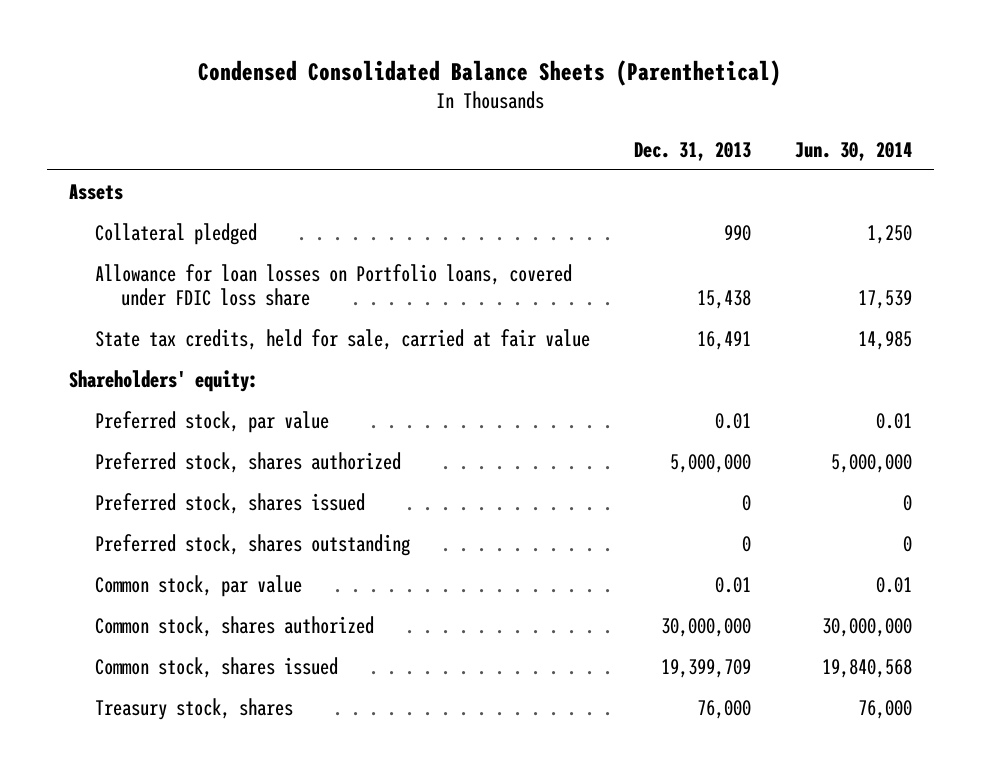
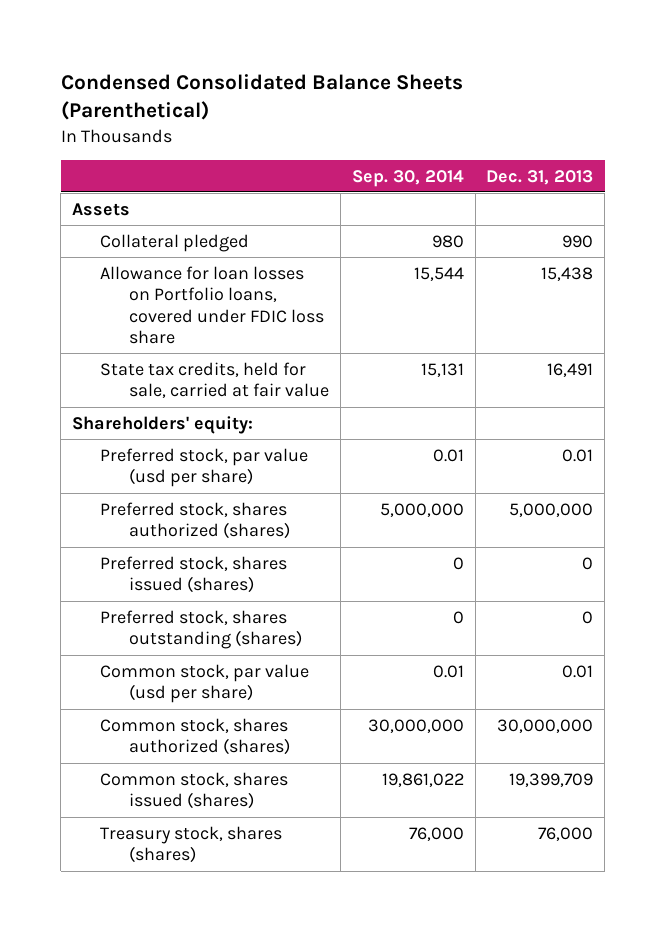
[794,141,912,161] Jun. 30, 2014 -> none
none -> [351,169,464,187] Sep. 30, 2014
[95,410,330,433] Preferred stock, par value -> [100,447,309,488] Preferred stock, par value (usd per share)
[95,451,402,473] Preferred stock, shares authorized -> [100,501,290,540] Preferred stock, shares authorized (shares)
[95,492,366,514] Preferred stock, shares issued -> [100,555,288,594] Preferred stock, shares issued (shares)
[95,533,411,556] Preferred stock, shares outstanding -> [100,609,302,650] Preferred stock, shares outstanding (shares)
[95,574,303,597] Common stock, par value -> [100,663,310,704] Common stock, par value (usd per share)
[95,615,375,637] Common stock, shares authorized -> [100,717,290,756] Common stock, shares authorized (shares)
[95,656,339,678] Common stock, shares issued -> [100,771,289,810] Common stock, shares issued (shares)
[95,697,294,720] Treasury stock, shares -> [100,825,283,864] Treasury stock, shares (shares)

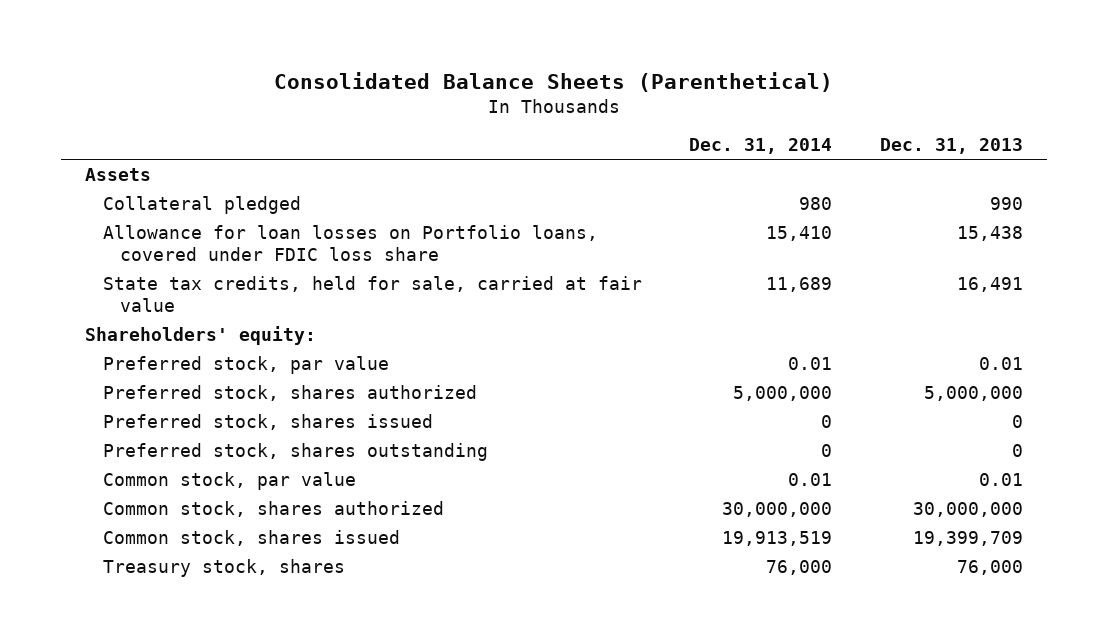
[60,73,463,121] Condensed Consolidated Balance Sheets (Parenthetical) -> [273,71,833,92] Consolidated Balance Sheets (Parenthetical)
[351,169,464,187] Sep. 30, 2014 -> none
none -> [689,138,833,155] Dec. 31, 2014
[100,447,309,488] Preferred stock, par value (usd per share) -> [102,355,389,374] Preferred stock, par value
[100,501,290,540] Preferred stock, shares authorized (shares) -> [102,384,477,401] Preferred stock, shares authorized
[100,555,288,594] Preferred stock, shares issued (shares) -> [102,413,433,430] Preferred stock, shares issued
[100,609,302,650] Preferred stock, shares outstanding (shares) -> [102,442,488,461] Preferred stock, shares outstanding
[100,663,310,704] Common stock, par value (usd per share) -> [102,471,356,490] Common stock, par value
[100,717,290,756] Common stock, shares authorized (shares) -> [102,500,444,517] Common stock, shares authorized
[100,771,289,810] Common stock, shares issued (shares) -> [102,529,400,546] Common stock, shares issued
[100,825,283,864] Treasury stock, shares (shares) -> [102,558,345,577] Treasury stock, shares

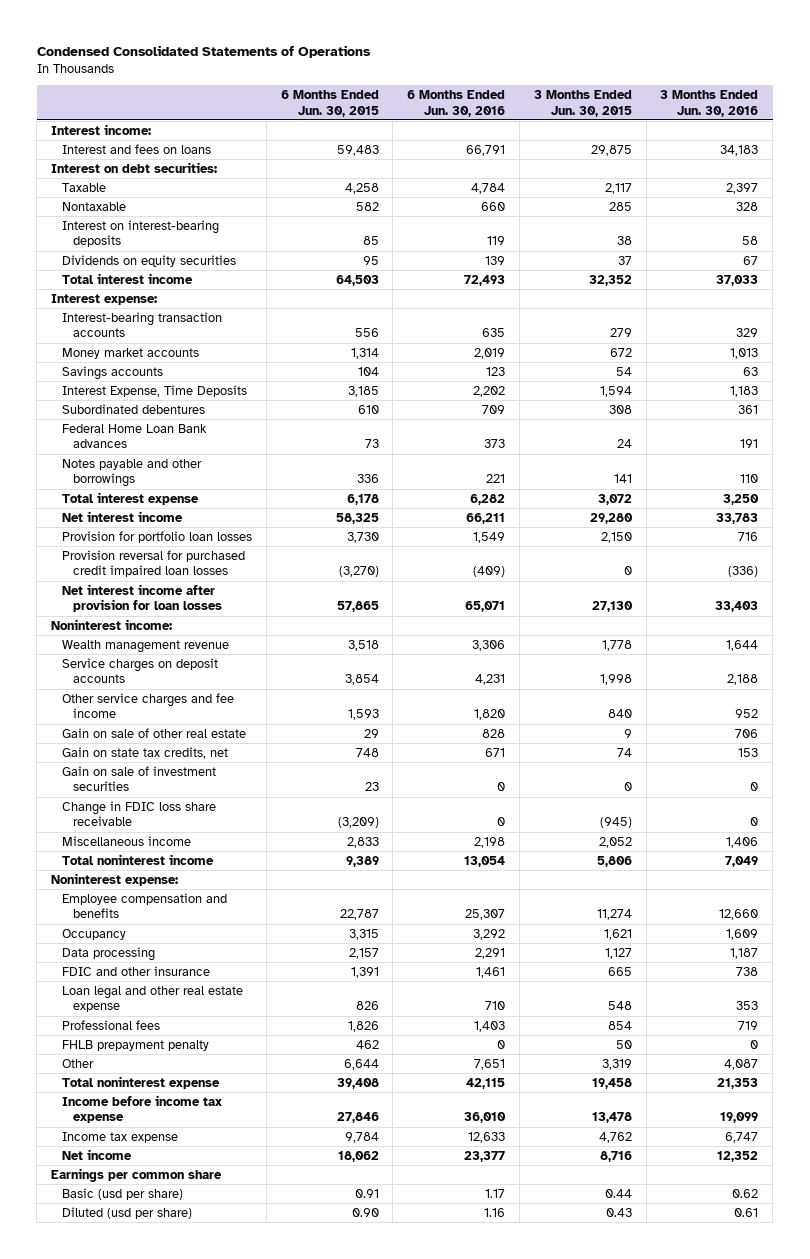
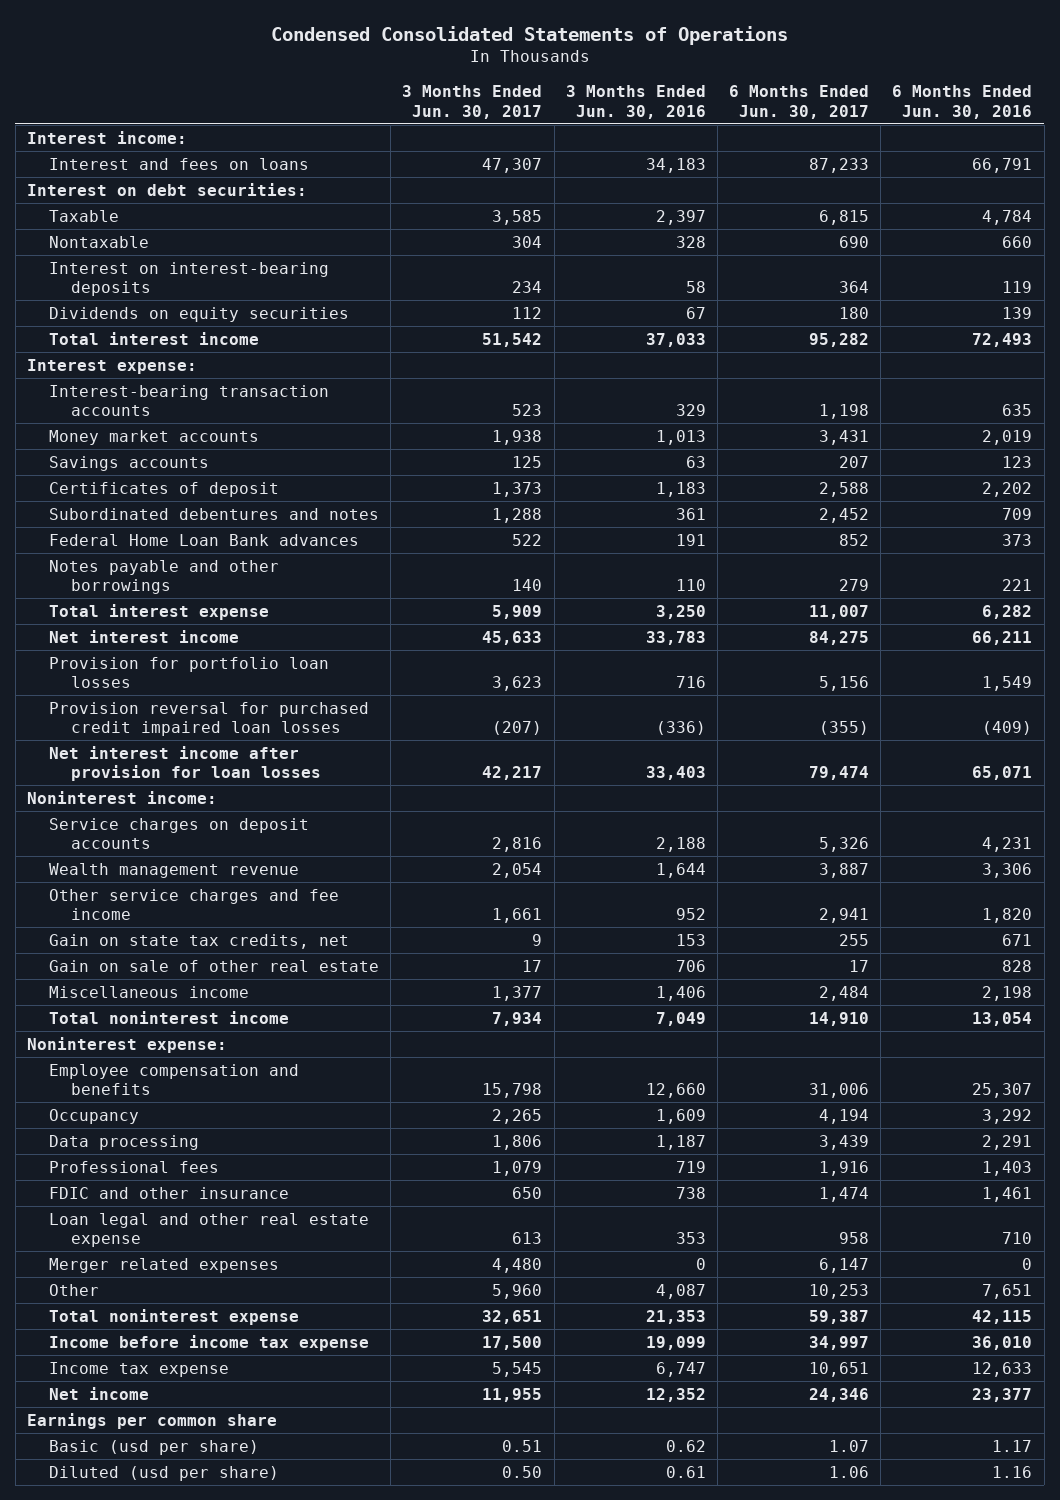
[280,89,379,117] 6 Months Ended Jun. 30, 2015 -> none
[533,89,632,117] 3 Months Ended Jun. 30, 2015 -> none
none -> [402,85,543,119] 3 Months Ended Jun. 30, 2017
none -> [729,85,870,119] 6 Months Ended Jun. 30, 2017
[62,384,248,397] Interest Expense, Time Deposits -> [49,481,280,497] Certificates of deposit
[62,403,206,414] Subordinated debentures -> [49,507,380,520] Subordinated debentures and notes
[62,639,230,653] Wealth management revenue -> [49,862,300,878] Wealth management revenue
[62,765,217,792] Gain on sale of investment securities -> none
[62,800,217,827] Change in FDIC loss share receivable -> none
[62,727,247,738] Gain on sale of other real estate -> [49,959,380,972] Gain on sale of other real estate
[62,1019,161,1030] Professional fees -> [49,1160,220,1173] Professional fees
[62,1039,210,1051] FHLB prepayment penalty -> none
none -> [49,1257,280,1273] Merger related expenses

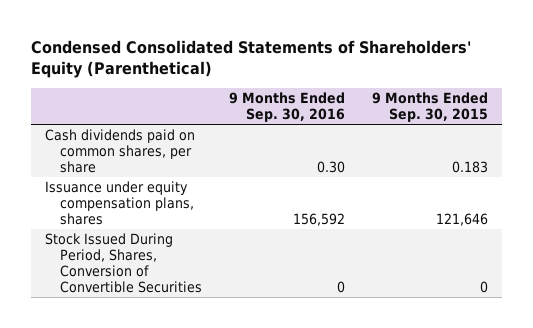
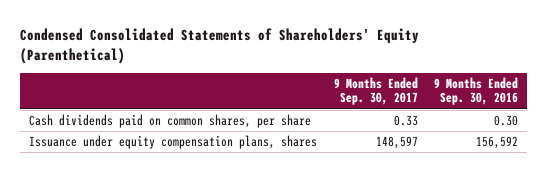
[372,92,489,123] 9 Months Ended Sep. 30, 2015 -> none
none -> [333,76,418,106] 9 Months Ended Sep. 30, 2017
[45,233,202,294] Stock Issued During Period, Shares, Conversion of Convertible Securities -> none

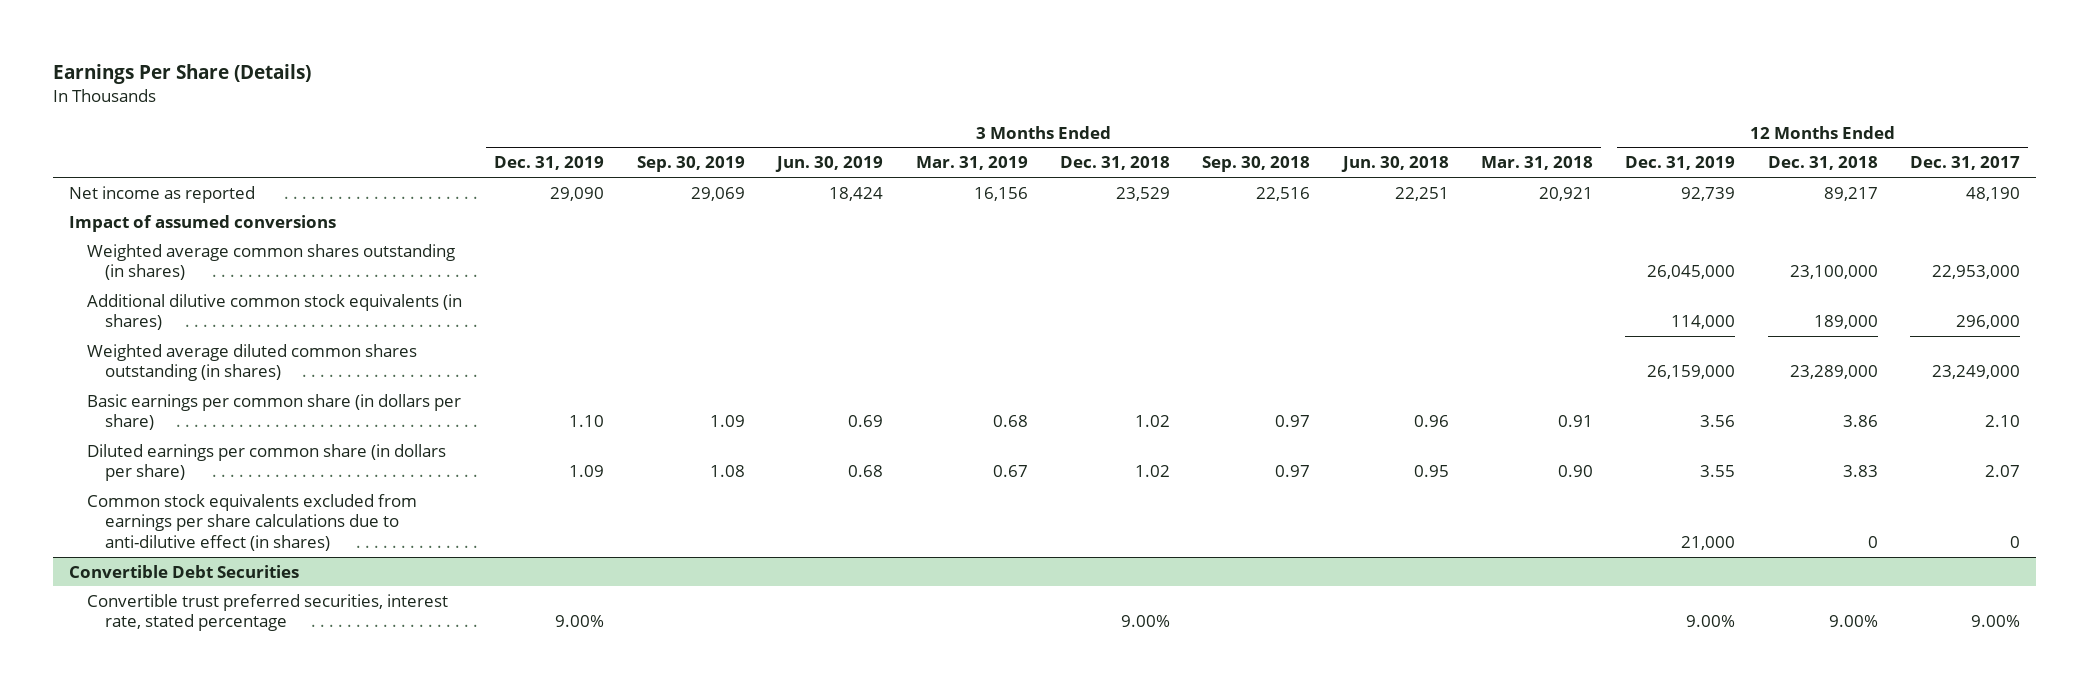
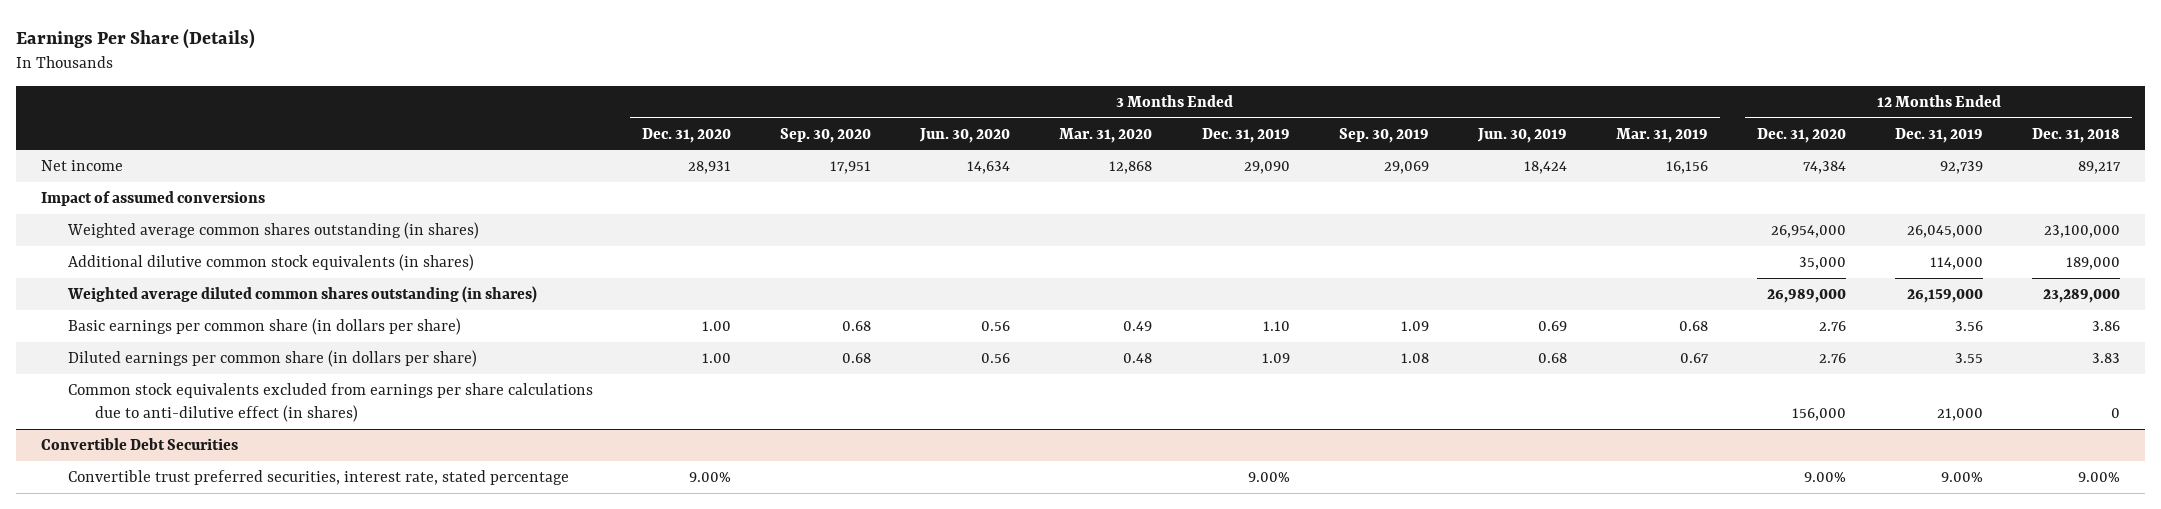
[1059,156,1170,171] Dec. 31, 2018 -> none
[1202,156,1311,173] Sep. 30, 2018 -> none
[1340,156,1449,173] Jun. 30, 2018 -> none
[1480,156,1593,171] Mar. 31, 2018 -> none
[1910,156,2021,171] Dec. 31, 2017 -> none
none -> [642,127,732,143] Dec. 31, 2020
none -> [780,127,872,143] Sep. 30, 2020
none -> [919,127,1011,143] Jun. 30, 2020
none -> [1059,127,1153,143] Mar. 31, 2020
none -> [1756,127,1846,143] Dec. 31, 2020
[69,185,256,203] Net income as reported -> [40,159,123,171] Net income

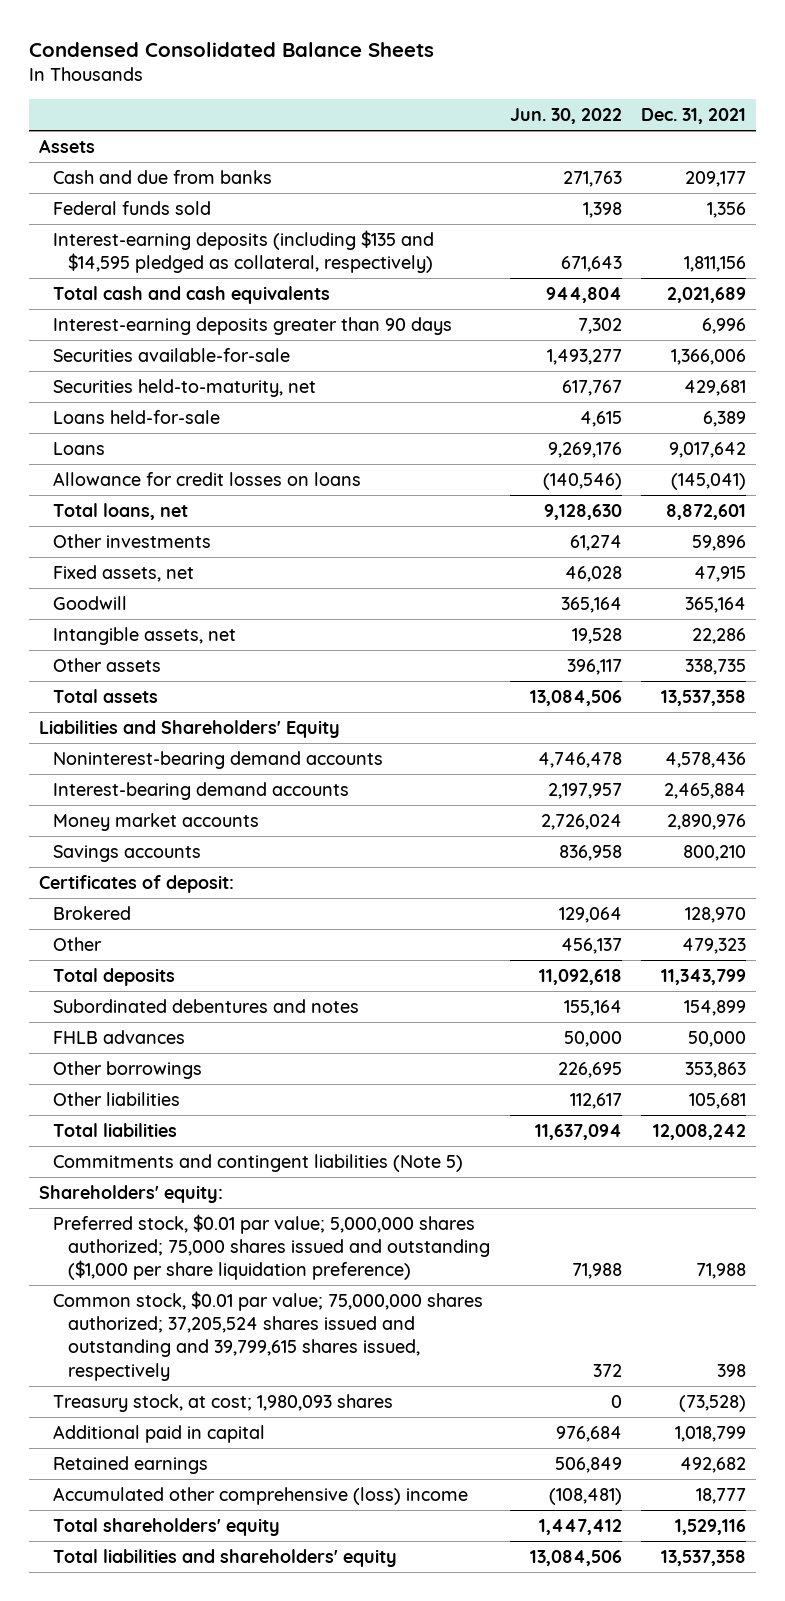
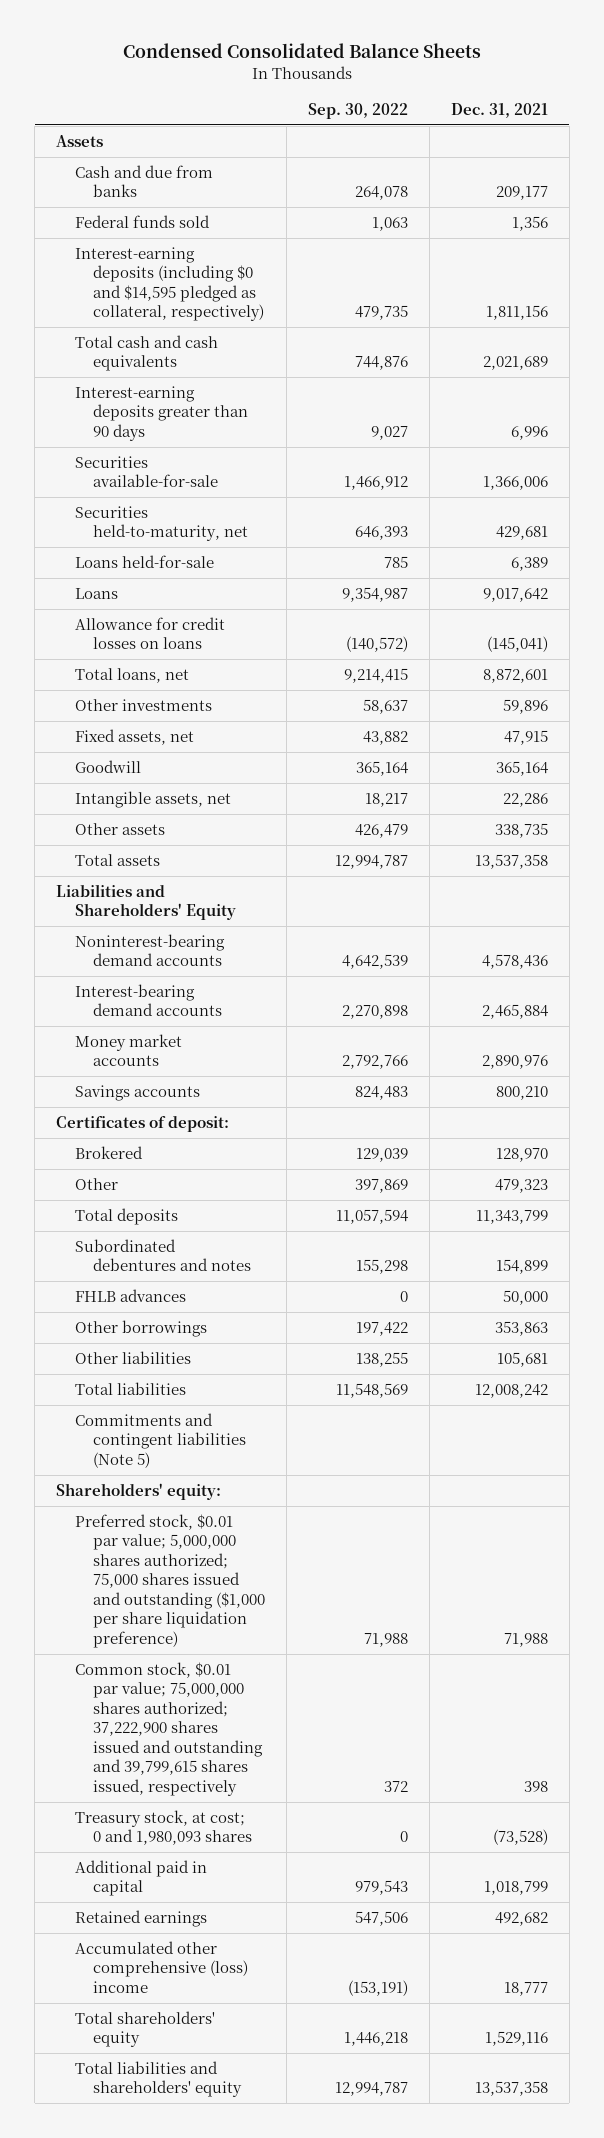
[509,108,622,125] Jun. 30, 2022 -> none
none -> [307,102,408,119] Sep. 30, 2022
[53,229,435,274] Interest-earning deposits (including $135 and $14,595 pledged as collateral, respectively) -> [74,246,264,322] Interest-earning deposits (including $0 and $14,595 pledged as collateral, respectively)
[53,1290,484,1381] Common stock, $0.01 par value; 75,000,000 shares authorized; 37,205,524 shares issued and outstanding and 39,799,615 shares issued, respectively -> [74,1661,263,1796] Common stock, $0.01 par value; 75,000,000 shares authorized; 37,222,900 shares issued and outstanding and 39,799,615 shares issued, respectively
[53,1393,394,1412] Treasury stock, at cost; 1,980,093 shares -> [74,1809,252,1846] Treasury stock, at cost; 0 and 1,980,093 shares

